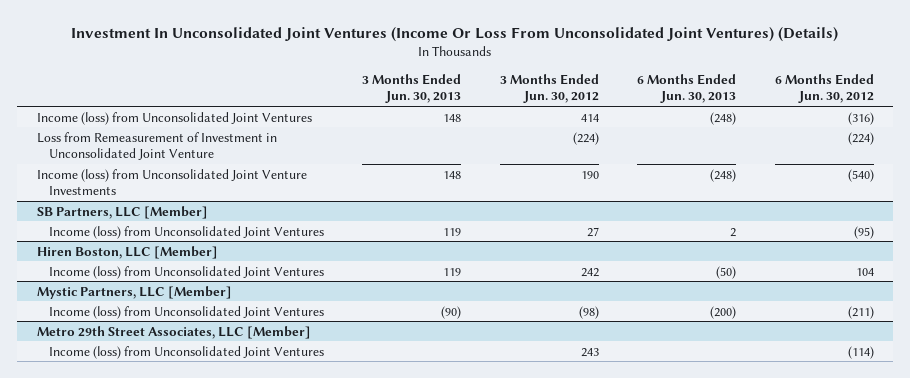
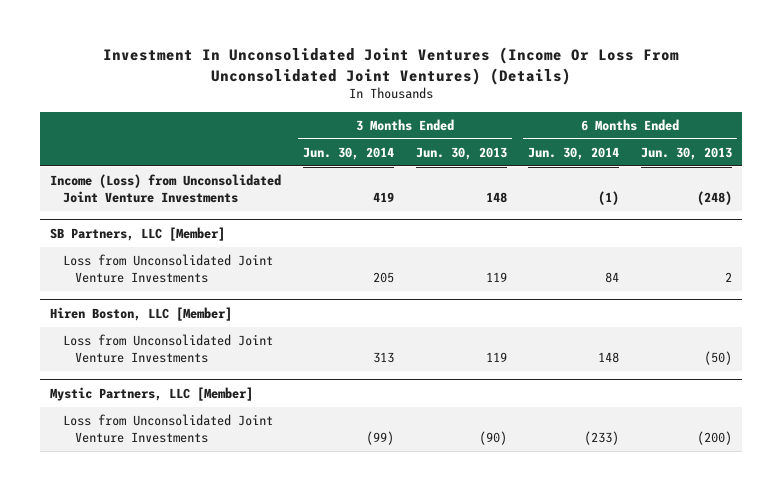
[499,73,599,104] 3 Months Ended Jun. 30, 2012 -> none
[774,73,874,104] 6 Months Ended Jun. 30, 2012 -> none
none -> [303,146,395,160] Jun. 30, 2014
none -> [528,146,620,160] Jun. 30, 2014
[36,111,312,125] Income (loss) from Unconsolidated Joint Ventures -> none
[36,131,277,161] Loss from Remeasurement of Investment in Unconsolidated Joint Venture -> none
[36,168,307,196] Income (loss) from Unconsolidated Joint Venture Investments -> [50,174,282,204] Income (Loss) from Unconsolidated Joint Venture Investments
[49,225,325,239] Income (loss) from Unconsolidated Joint Ventures -> [62,254,273,284] Loss from Unconsolidated Joint Venture Investments
[49,265,325,279] Income (loss) from Unconsolidated Joint Ventures -> [62,334,273,364] Loss from Unconsolidated Joint Venture Investments
[36,325,311,339] Metro 29th Street Associates, LLC [Member] -> none
[49,345,325,359] Income (loss) from Unconsolidated Joint Ventures -> none
[49,305,325,319] Income (loss) from Unconsolidated Joint Ventures -> [62,414,273,444] Loss from Unconsolidated Joint Venture Investments

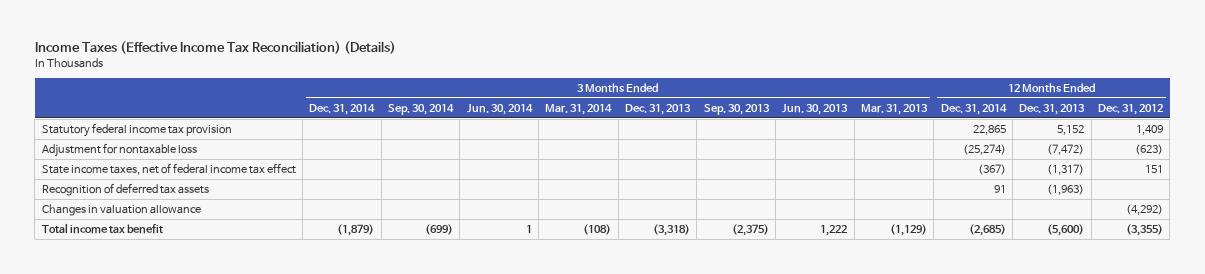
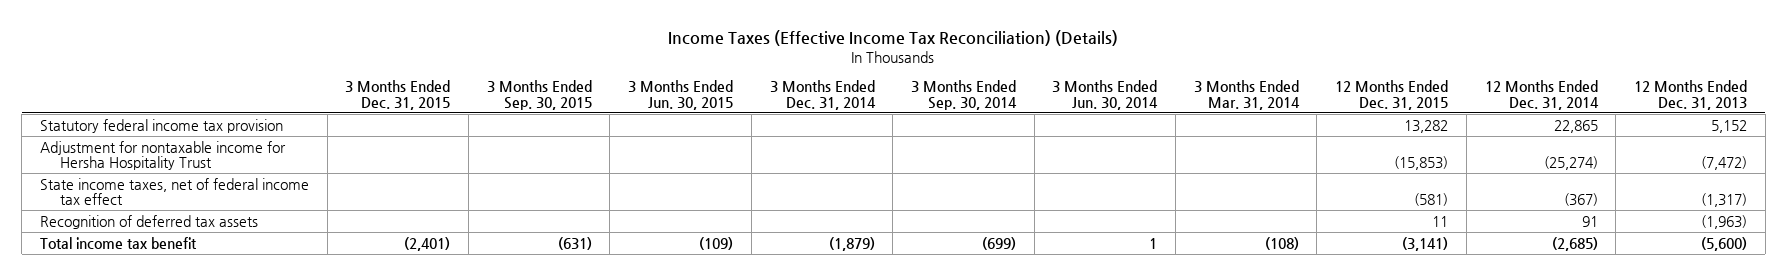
[624,103,691,115] Dec. 31, 2013 -> none
[703,103,770,115] Sep. 30, 2013 -> none
[782,103,849,115] Jun. 30, 2013 -> none
[860,103,928,115] Mar. 31, 2013 -> none
[1098,103,1164,115] Dec. 31, 2012 -> none
none -> [345,80,451,110] 3 Months Ended Dec. 31, 2015
none -> [486,80,592,110] 3 Months Ended Sep. 30, 2015
none -> [628,80,734,110] 3 Months Ended Jun. 30, 2015
none -> [1335,80,1449,110] 12 Months Ended Dec. 31, 2015
[41,142,197,157] Adjustment for nontaxable loss -> [39,140,286,171] Adjustment for nontaxable income for Hersha Hospitality Trust
[41,203,201,216] Changes in valuation allowance -> none

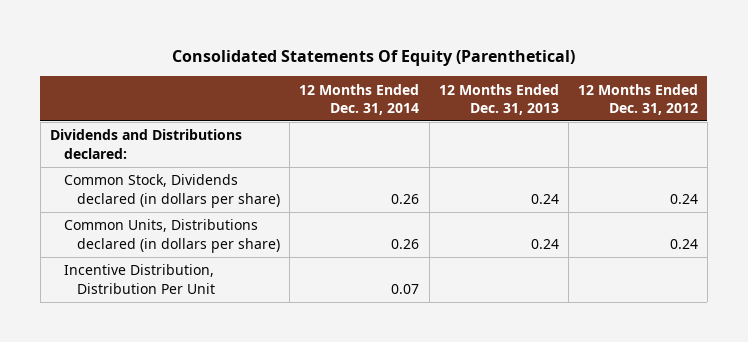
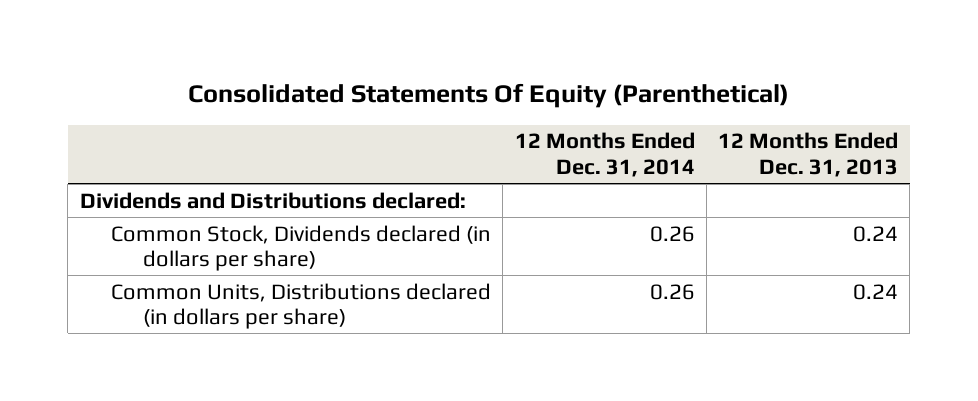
[577,83,698,115] 12 Months Ended Dec. 31, 2012 -> none
[63,264,216,294] Incentive Distribution, Distribution Per Unit -> none

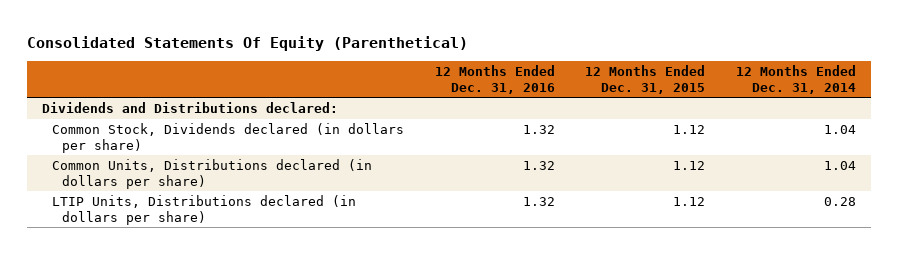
[718,132,899,178] 12 Months Ended Dec. 31, 2013 -> none
none -> [434,64,555,94] 12 Months Ended Dec. 31, 2016
none -> [585,64,706,94] 12 Months Ended Dec. 31, 2015
[649,225,695,242] 0.26 -> [823,125,856,135] 1.04
[649,283,695,300] 0.26 -> [823,161,856,171] 1.04
none -> [51,195,356,225] LTIP Units, Distributions declared (in dollars per share)

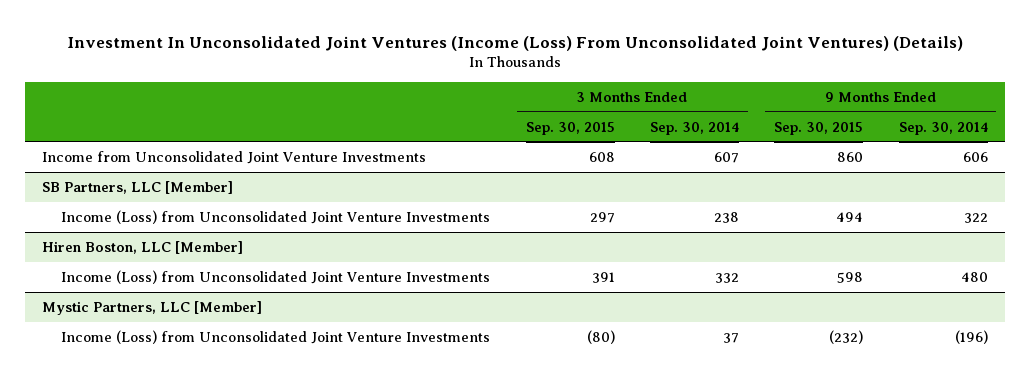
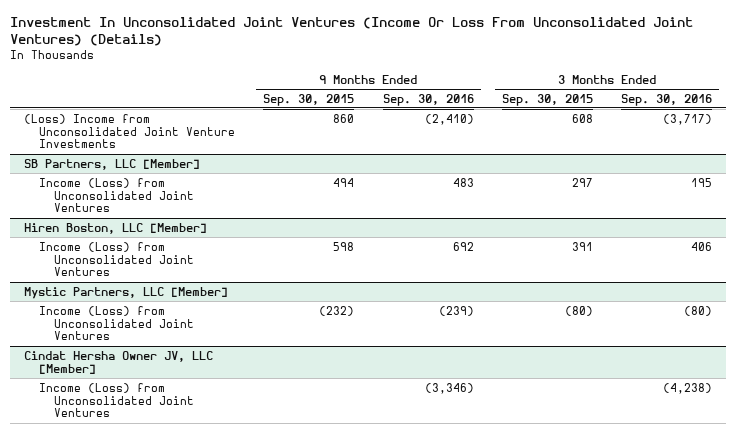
[66,35,963,51] Investment In Unconsolidated Joint Ventures (Income (Loss) From Unconsolidated Joint Ventures) (Details) -> [10,17,694,47] Investment In Unconsolidated Joint Ventures (Income Or Loss From Unconsolidated Joint Ventures) (Details)
[649,121,739,135] Sep. 30, 2014 -> none
[898,121,988,135] Sep. 30, 2014 -> none
none -> [382,93,474,106] Sep. 30, 2016
none -> [621,93,713,106] Sep. 30, 2016
[42,150,427,164] Income from Unconsolidated Joint Venture Investments -> [24,113,235,149] (Loss) Income from Unconsolidated Joint Venture Investments
[61,209,491,224] Income (Loss) from Unconsolidated Joint Venture Investments -> [38,177,194,213] Income (Loss) from Unconsolidated Joint Ventures
[61,269,491,284] Income (Loss) from Unconsolidated Joint Venture Investments -> [38,241,194,277] Income (Loss) from Unconsolidated Joint Ventures
[61,329,491,344] Income (Loss) from Unconsolidated Joint Venture Investments -> [38,305,194,341] Income (Loss) from Unconsolidated Joint Ventures
none -> [24,350,214,374] Cindat Hersha Owner JV, LLC [Member]
none -> [38,382,194,418] Income (Loss) from Unconsolidated Joint Ventures

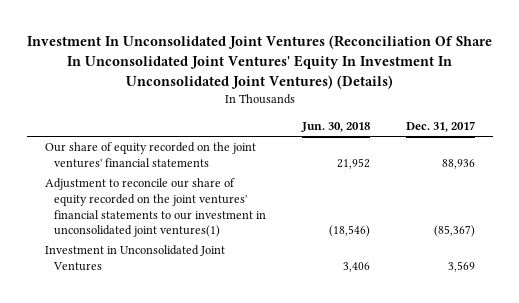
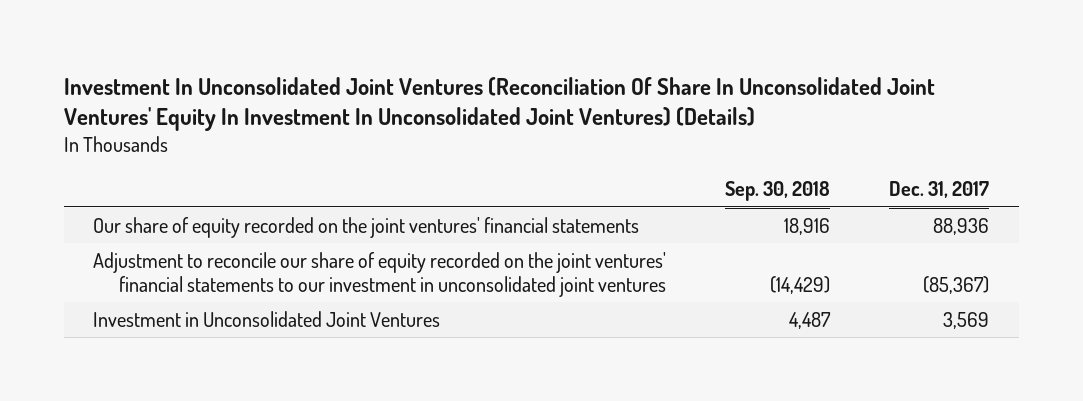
[300,122,370,133] Jun. 30, 2018 -> none
none -> [725,181,831,202] Sep. 30, 2018
[44,178,266,238] Adjustment to reconcile our share of equity recorded on the joint ventures' financial statements to our investment in unconsolidated joint ventures(1) -> [93,251,667,297] Adjustment to reconcile our share of equity recorded on the joint ventures' financial statements to our investment in unconsolidated joint ventures

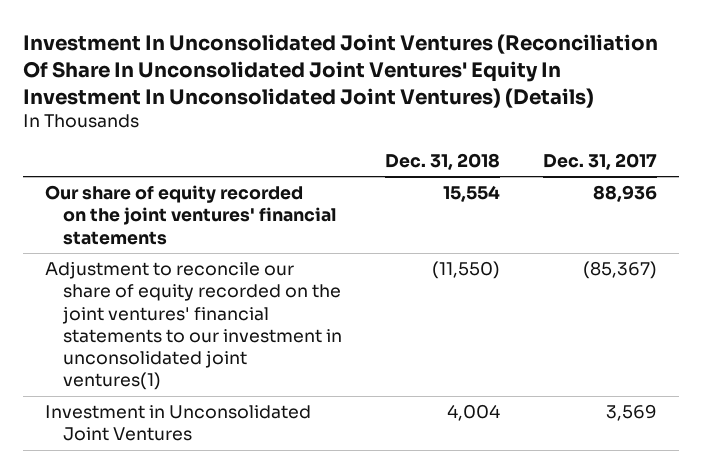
[725,181,831,202] Sep. 30, 2018 -> none
none -> [385,152,501,170] Dec. 31, 2018
[93,251,667,297] Adjustment to reconcile our share of equity recorded on the joint ventures' financial statements to our investment in unconsolidated joint ventures -> [44,261,343,391] Adjustment to reconcile our share of equity recorded on the joint ventures' financial statements to our investment in unconsolidated joint ventures(1)

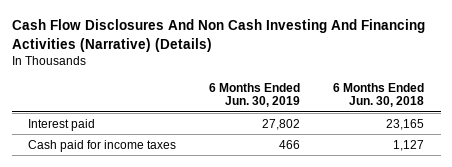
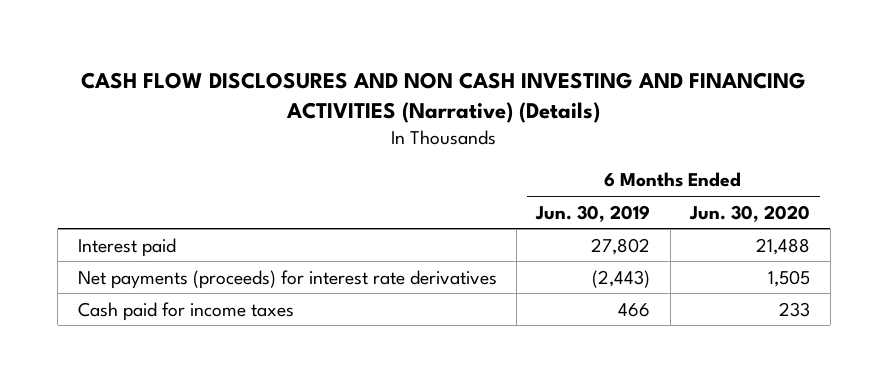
[11,19,425,52] Cash Flow Disclosures And Non Cash Investing And Financing Activities (Narrative) (Details) -> [80,71,806,124] CASH FLOW DISCLOSURES AND NON CASH INVESTING AND FINANCING ACTIVITIES (Narrative) (Details)
[333,82,425,108] 6 Months Ended Jun. 30, 2018 -> none
none -> [689,204,811,222] Jun. 30, 2020
none -> [77,269,497,289] Net payments (proceeds) for interest rate derivatives

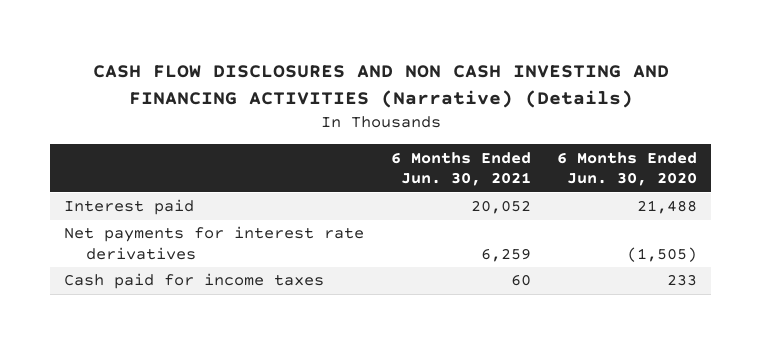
[535,204,651,222] Jun. 30, 2019 -> none
none -> [390,151,531,187] 6 Months Ended Jun. 30, 2021
[77,269,497,289] Net payments (proceeds) for interest rate derivatives -> [63,226,364,260] Net payments for interest rate derivatives
[768,269,811,287] 1,505 -> [627,246,698,262] (1,505)

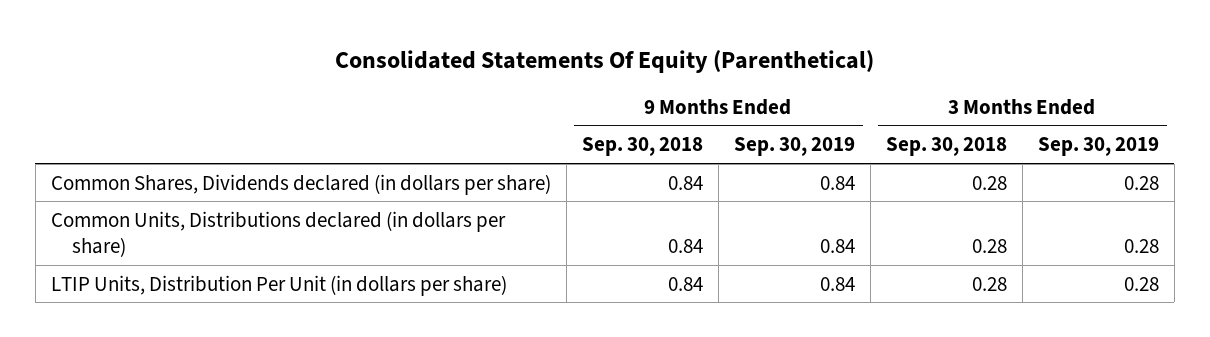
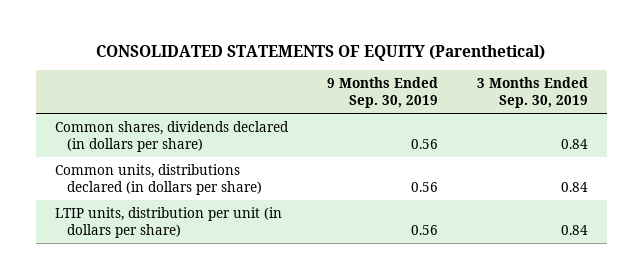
[334,49,874,73] Consolidated Statements Of Equity (Parenthetical) -> [96,44,546,61] CONSOLIDATED STATEMENTS OF EQUITY (Parenthetical)
[581,137,703,157] Sep. 30, 2018 -> none
[885,137,1007,157] Sep. 30, 2018 -> none
[50,173,551,195] Common Shares, Dividends declared (in dollars per share) -> [55,121,290,152] Common shares, dividends declared (in dollars per share)
[819,175,855,190] 0.84 -> [410,138,438,149] 0.56
[1123,175,1159,190] 0.28 -> [560,138,588,149] 0.84
[50,210,506,258] Common Units, Distributions declared (in dollars per share) -> [55,164,263,195] Common units, distributions declared (in dollars per share)
[819,239,855,254] 0.84 -> [410,181,438,192] 0.56
[1123,239,1159,254] 0.28 -> [560,181,588,192] 0.84
[50,274,507,296] LTIP Units, Distribution Per Unit (in dollars per share) -> [55,207,283,238] LTIP units, distribution per unit (in dollars per share)
[819,276,855,291] 0.84 -> [410,224,438,235] 0.56
[1123,276,1159,291] 0.28 -> [560,224,588,235] 0.84

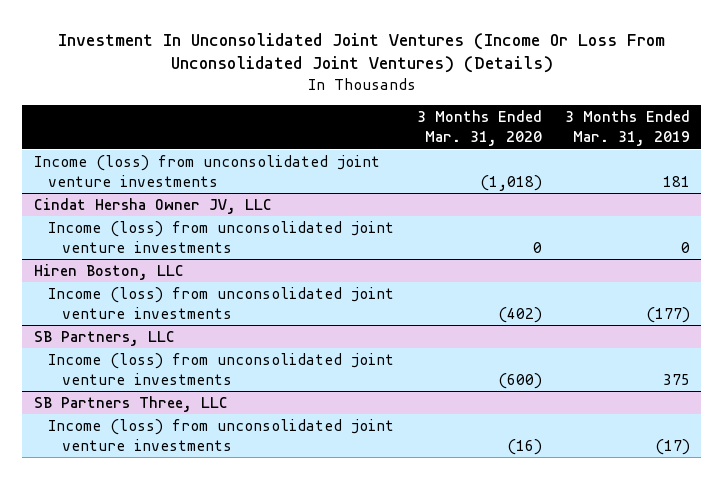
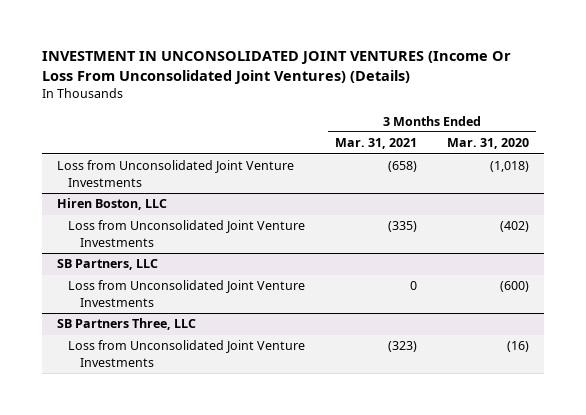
[57,32,665,74] Investment In Unconsolidated Joint Ventures (Income Or Loss From Unconsolidated Joint Ventures) (Details) -> [42,51,512,84] INVESTMENT IN UNCONSOLIDATED JOINT VENTURES (Income Or Loss From Unconsolidated Joint Ventures) (Details)
[564,110,690,147] 3 Months Ended Mar. 31, 2019 -> none
none -> [335,138,418,150] Mar. 31, 2021
[33,198,272,215] Cindat Hersha Owner JV, LLC -> none
[47,221,394,253] Income (loss) from unconsolidated joint venture investments -> none
[33,155,380,187] Income (loss) from unconsolidated joint venture investments -> [56,160,294,187] Loss from Unconsolidated Joint Venture Investments
[47,287,394,319] Income (loss) from unconsolidated joint venture investments -> [68,220,306,247] Loss from Unconsolidated Joint Venture Investments
[47,353,394,385] Income (loss) from unconsolidated joint venture investments -> [68,280,306,307] Loss from Unconsolidated Joint Venture Investments
[47,419,394,451] Income (loss) from unconsolidated joint venture investments -> [68,340,306,367] Loss from Unconsolidated Joint Venture Investments

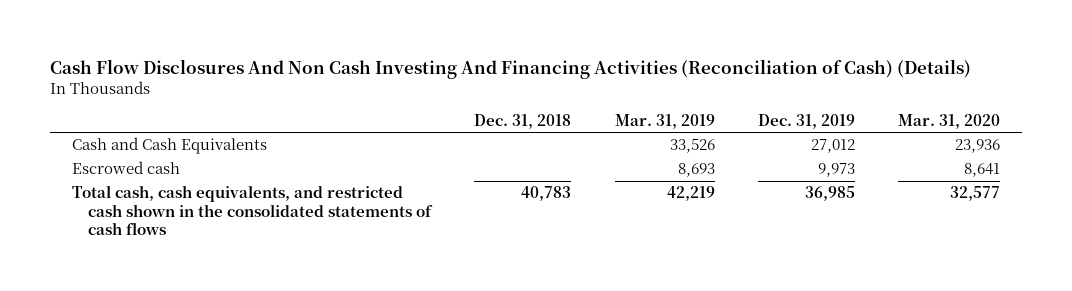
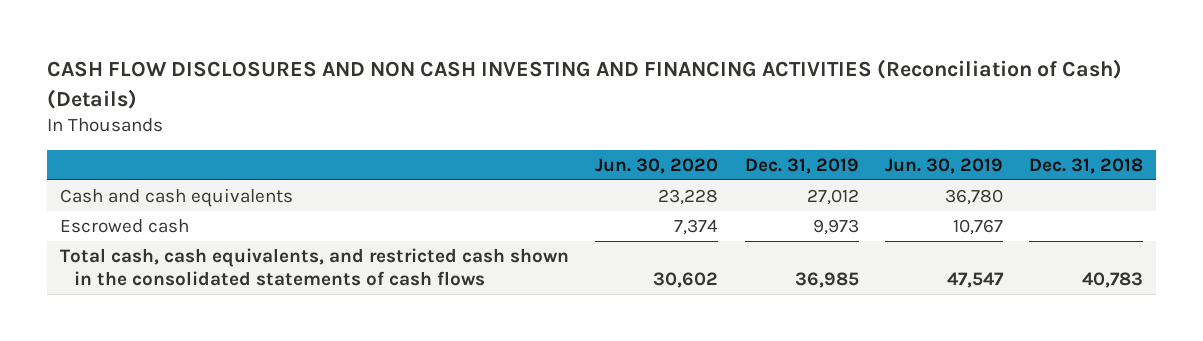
[50,58,972,79] Cash Flow Disclosures And Non Cash Investing And Financing Activities (Reconciliation of Cash) (Details) -> [47,59,1123,109] CASH FLOW DISCLOSURES AND NON CASH INVESTING AND FINANCING ACTIVITIES (Reconciliation of Cash) (Details)
[614,113,715,129] Mar. 31, 2019 -> none
[898,113,1001,129] Mar. 31, 2020 -> none
none -> [595,157,719,174] Jun. 30, 2020
none -> [884,157,1003,174] Jun. 30, 2019
[71,137,267,155] Cash and Cash Equivalents -> [60,187,294,207] Cash and cash equivalents

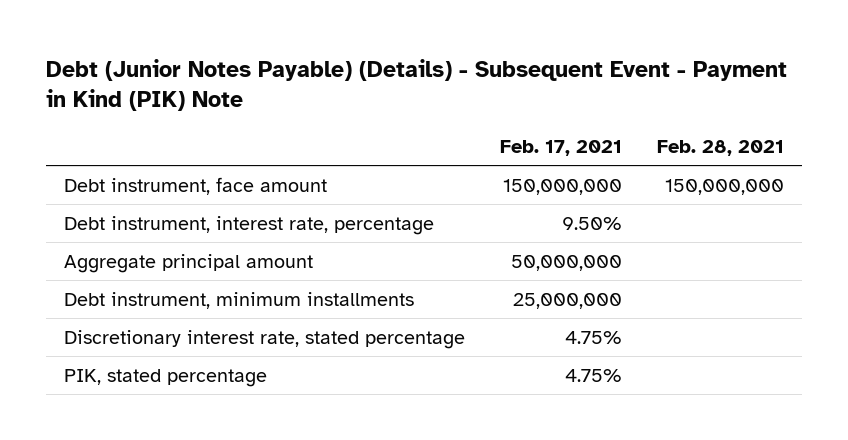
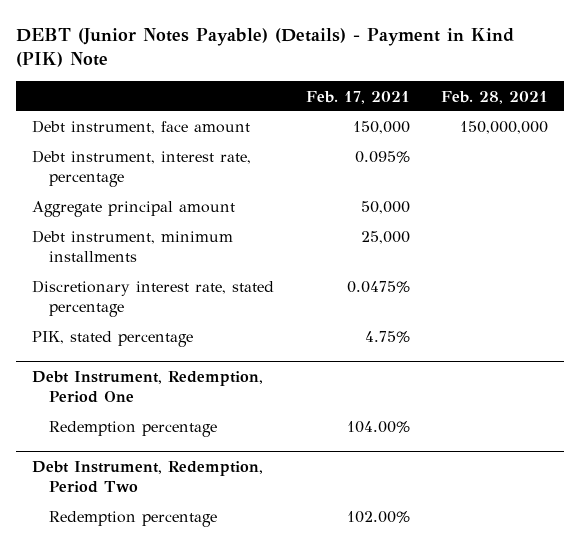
[46,58,788,112] Debt (Junior Notes Payable) (Details) - Subsequent Event - Payment in Kind (PIK) Note -> [16,27,515,68] DEBT (Junior Notes Payable) (Details) - Payment in Kind (PIK) Note
[503,178,623,195] 150,000,000 -> [352,121,410,135] 150,000
[562,216,623,230] 9.50% -> [354,151,410,164] 0.095%
[511,254,623,271] 50,000,000 -> [360,201,410,215] 50,000
[513,292,623,309] 25,000,000 -> [360,231,410,245] 25,000
[565,330,623,344] 4.75% -> [346,281,410,294] 0.0475%
none -> [32,371,264,404] Debt Instrument, Redemption, Period One
none -> [48,421,217,438] Redemption percentage
none -> [32,461,264,494] Debt Instrument, Redemption, Period Two
none -> [48,511,217,528] Redemption percentage

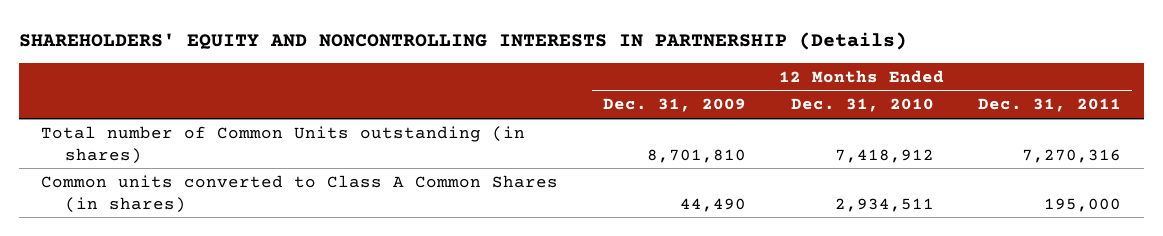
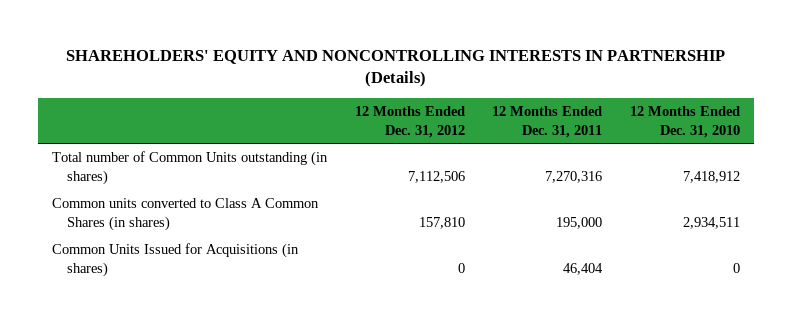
[603,98,747,113] Dec. 31, 2009 -> none
none -> [354,105,465,138] 12 Months Ended Dec. 31, 2012
none -> [52,243,300,277] Common Units Issued for Acquisitions (in shares)

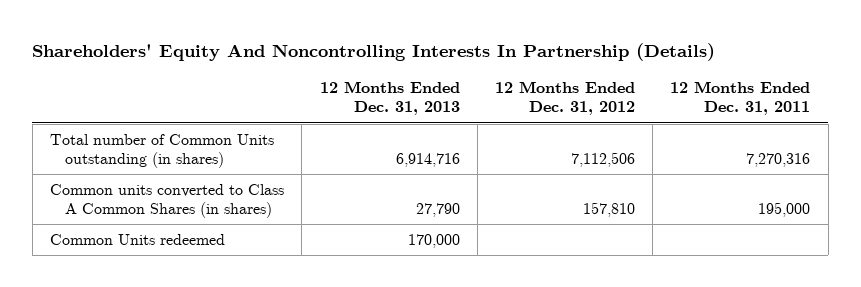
[65,49,725,88] SHAREHOLDERS' EQUITY AND NONCONTROLLING INTERESTS IN PARTNERSHIP (Details) -> [32,42,716,61] Shareholders' Equity And Noncontrolling Interests In Partnership (Details)
[629,105,740,138] 12 Months Ended Dec. 31, 2010 -> none
none -> [319,81,460,116] 12 Months Ended Dec. 31, 2013
[52,243,300,277] Common Units Issued for Acquisitions (in shares) -> none
none -> [50,234,226,246] Common Units redeemed

